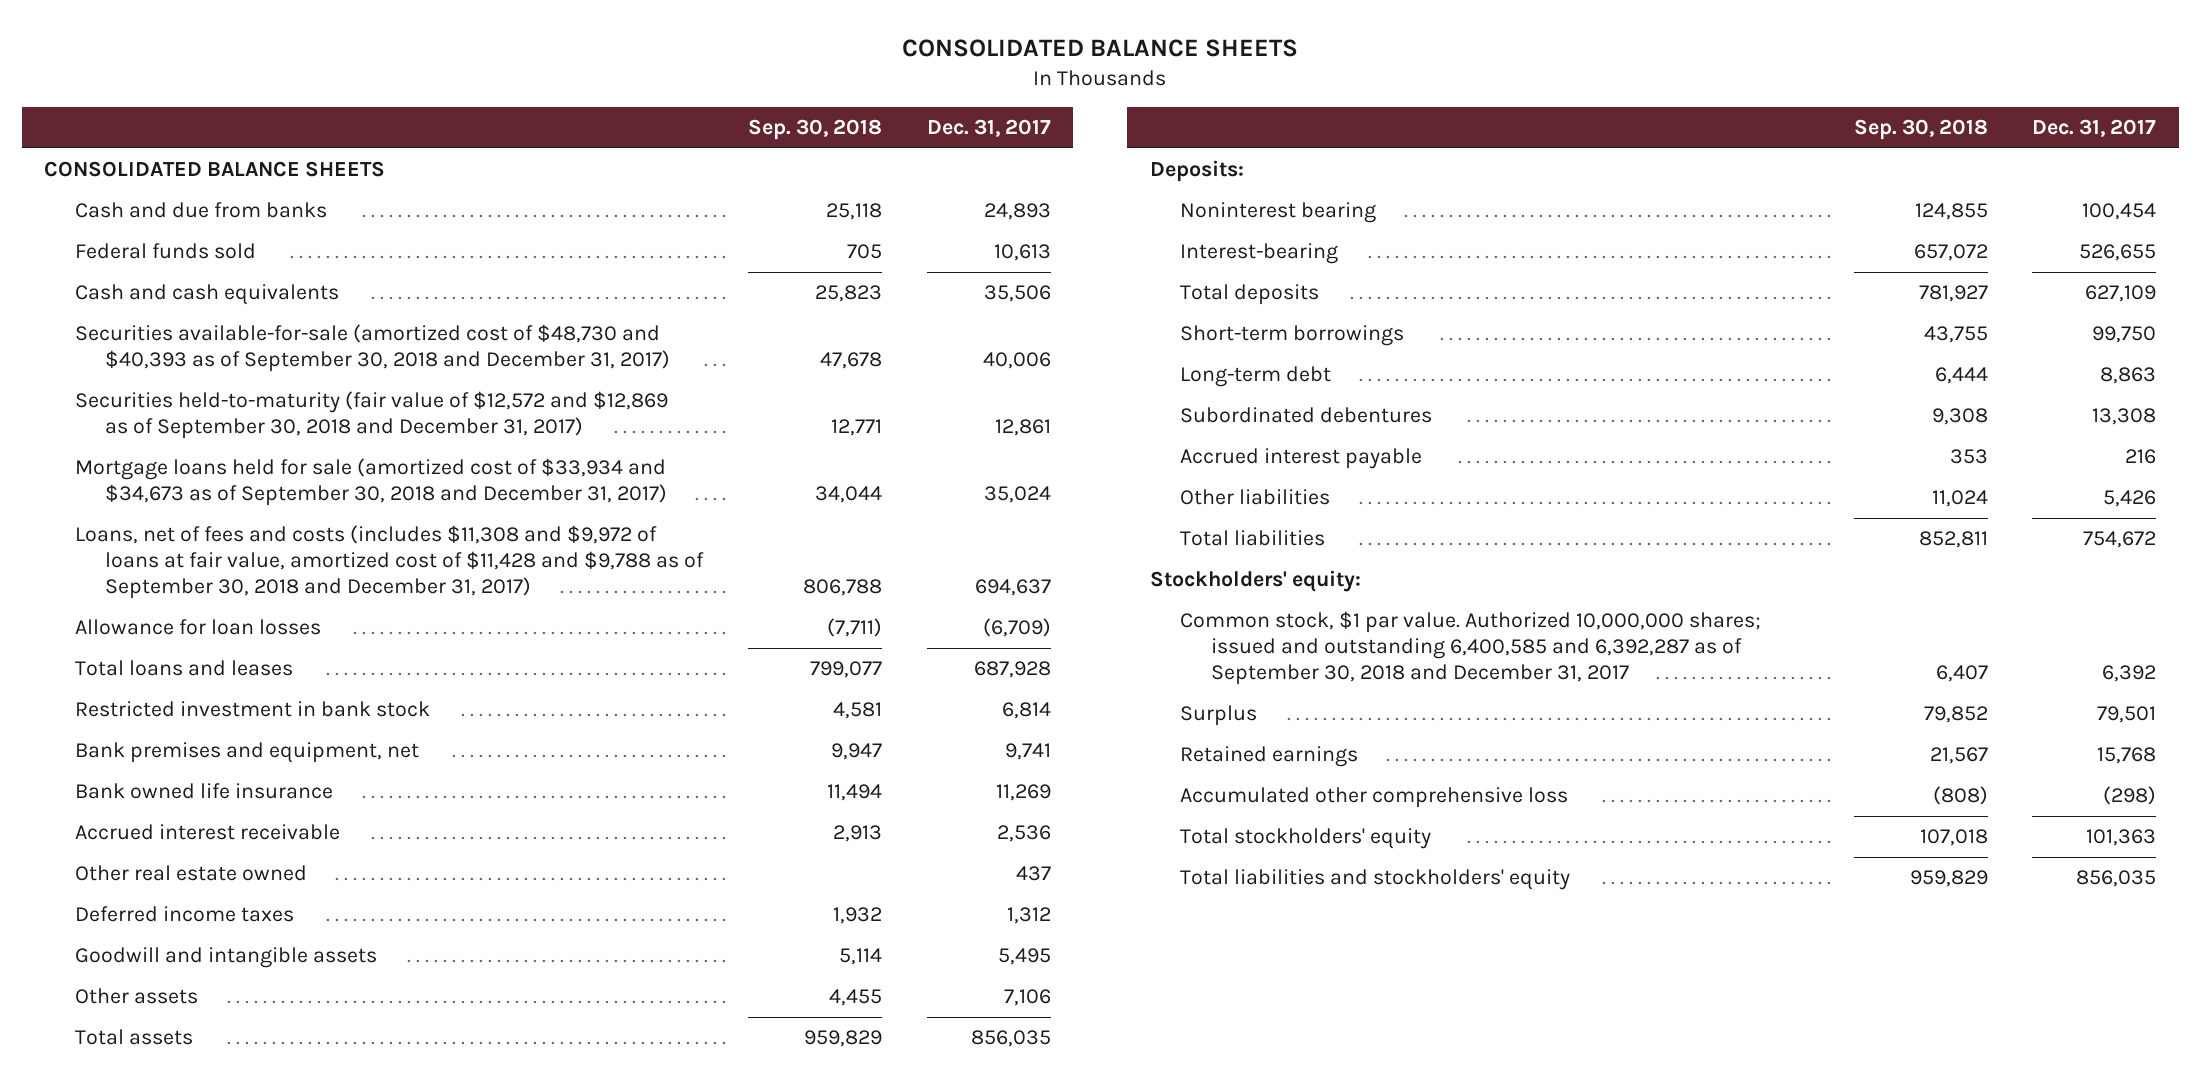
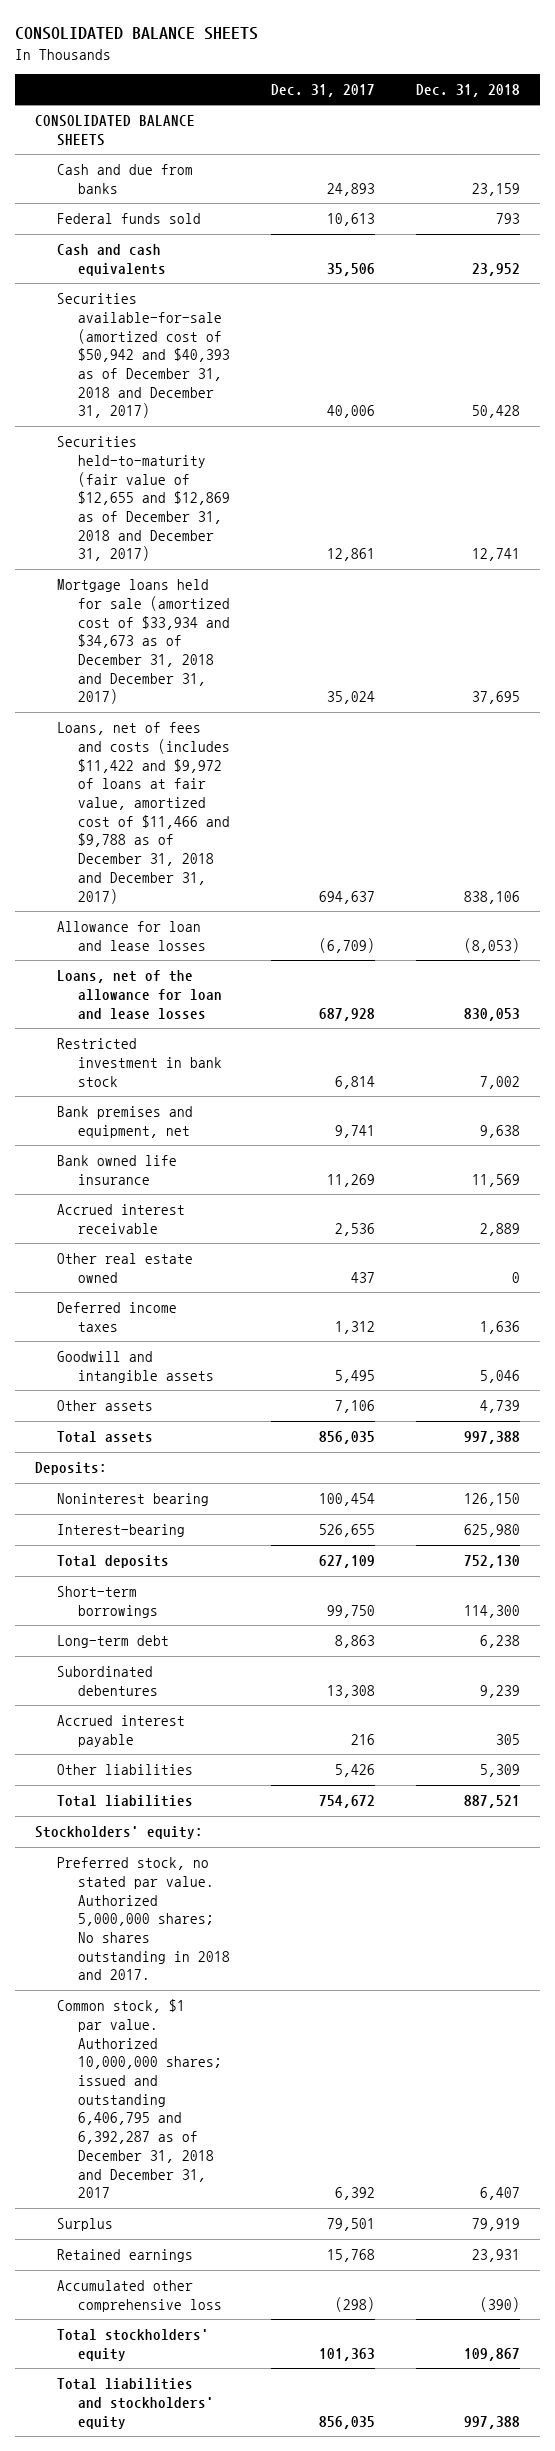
[748,118,883,140] Sep. 30, 2018 -> none
none -> [415,83,520,97] Dec. 31, 2018
[74,324,671,373] Securities available-for-sale (amortized cost of $48,730 and $40,393 as of September 30, 2018 and December 31, 2017) -> [56,293,231,419] Securities available-for-sale (amortized cost of $50,942 and $40,393 as of December 31, 2018 and December 31, 2017)
[74,391,668,440] Securities held-to-maturity (fair value of $12,572 and $12,869 as of September 30, 2018 and December 31, 2017) -> [56,436,231,562] Securities held-to-maturity (fair value of $12,655 and $12,869 as of December 31, 2018 and December 31, 2017)
[74,458,668,507] Mortgage loans held for sale (amortized cost of $33,934 and $34,673 as of September 30, 2018 and December 31, 2017) -> [56,579,231,705] Mortgage loans held for sale (amortized cost of $33,934 and $34,673 as of December 31, 2018 and December 31, 2017)
[74,525,705,599] Loans, net of fees and costs (includes $11,308 and $9,972 of loans at fair value, amortized cost of $11,428 and $9,788 as of September 30, 2018 and December 31, 2017) -> [56,722,231,904] Loans, net of fees and costs (includes $11,422 and $9,972 of loans at fair value, amortized cost of $11,466 and $9,788 as of December 31, 2018 and December 31, 2017)
[74,619,321,636] Allowance for loan losses -> [56,921,207,951] Allowance for loan and lease losses
[74,660,293,677] Total loans and leases -> [56,970,223,1019] Loans, net of the allowance for loan and lease losses
none -> [56,1857,231,1981] Preferred stock, no stated par value. Authorized 5,000,000 shares; No shares outstanding in 2018 and 2017.
[1180,611,1762,685] Common stock, $1 par value. Authorized 10,000,000 shares; issued and outstanding 6,400,585 and 6,392,287 as of September 30, 2018 and December 31, 2017 -> [56,1999,223,2199] Common stock, $1 par value. Authorized 10,000,000 shares; issued and outstanding 6,406,795 and 6,392,287 as of December 31, 2018 and December 31, 2017

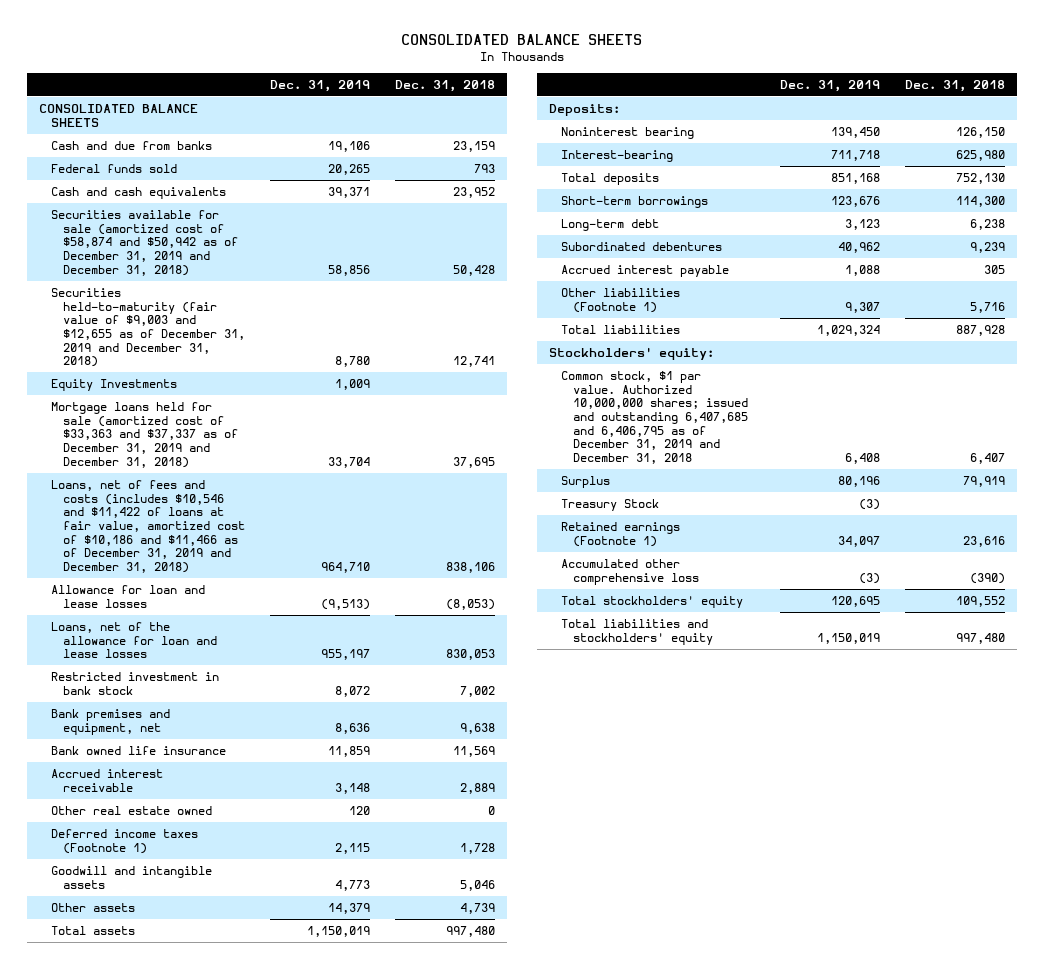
[271,83,376,97] Dec. 31, 2017 -> none
none -> [269,79,370,92] Dec. 31, 2019
[56,293,231,419] Securities available-for-sale (amortized cost of $50,942 and $40,393 as of December 31, 2018 and December 31, 2017) -> [51,209,239,276] Securities available for sale (amortized cost of $58,874 and $50,942 as of December 31, 2019 and December 31, 2018)
[56,436,231,562] Securities held-to-maturity (fair value of $12,655 and $12,869 as of December 31, 2018 and December 31, 2017) -> [51,287,246,368] Securities held-to-maturity (fair value of $9,003 and $12,655 as of December 31, 2019 and December 31, 2018)
none -> [51,378,178,391] Equity Investments
[56,579,231,705] Mortgage loans held for sale (amortized cost of $33,934 and $34,673 as of December 31, 2018 and December 31, 2017) -> [51,401,239,468] Mortgage loans held for sale (amortized cost of $33,363 and $37,337 as of December 31, 2019 and December 31, 2018)
[56,722,231,904] Loans, net of fees and costs (includes $11,422 and $9,972 of loans at fair value, amortized cost of $11,466 and $9,788 as of December 31, 2018 and December 31, 2017) -> [51,479,246,574] Loans, net of fees and costs (includes $10,546 and $11,422 of loans at fair value, amortized cost of $10,186 and $11,466 as of December 31, 2019 and December 31, 2018)
[56,1302,177,1332] Deferred income taxes -> [51,828,199,854] Deferred income taxes (Footnote 1)
[479,1320,520,1334] 1,636 -> [459,842,495,854] 1,728
[463,1431,520,1445] 997,388 -> [445,925,495,937] 997,480
[56,1764,193,1776] Other liabilities -> [561,287,681,313] Other liabilities (Footnote 1)
[479,1764,520,1778] 5,309 -> [969,301,1005,313] 5,716
[463,1795,520,1809] 887,521 -> [955,324,1005,336] 887,928
[56,1857,231,1981] Preferred stock, no stated par value. Authorized 5,000,000 shares; No shares outstanding in 2018 and 2017. -> none
[56,1999,223,2199] Common stock, $1 par value. Authorized 10,000,000 shares; issued and outstanding 6,406,795 and 6,392,287 as of December 31, 2018 and December 31, 2017 -> [561,370,749,465] Common stock, $1 par value. Authorized 10,000,000 shares; issued and outstanding 6,407,685 and 6,406,795 as of December 31, 2019 and December 31, 2018
none -> [561,498,660,511] Treasury Stock
[56,2249,193,2263] Retained earnings -> [561,521,681,547] Retained earnings (Footnote 1)
[471,2249,520,2263] 23,931 -> [962,535,1005,547] 23,616
[463,2347,520,2361] 109,867 -> [955,595,1005,607] 109,552
[463,2415,520,2429] 997,388 -> [955,632,1005,644] 997,480

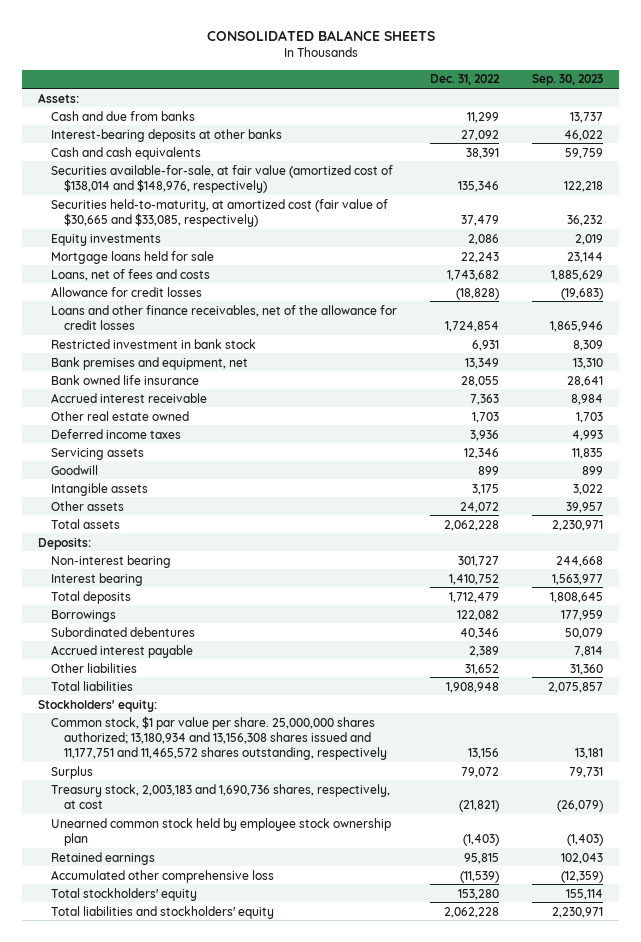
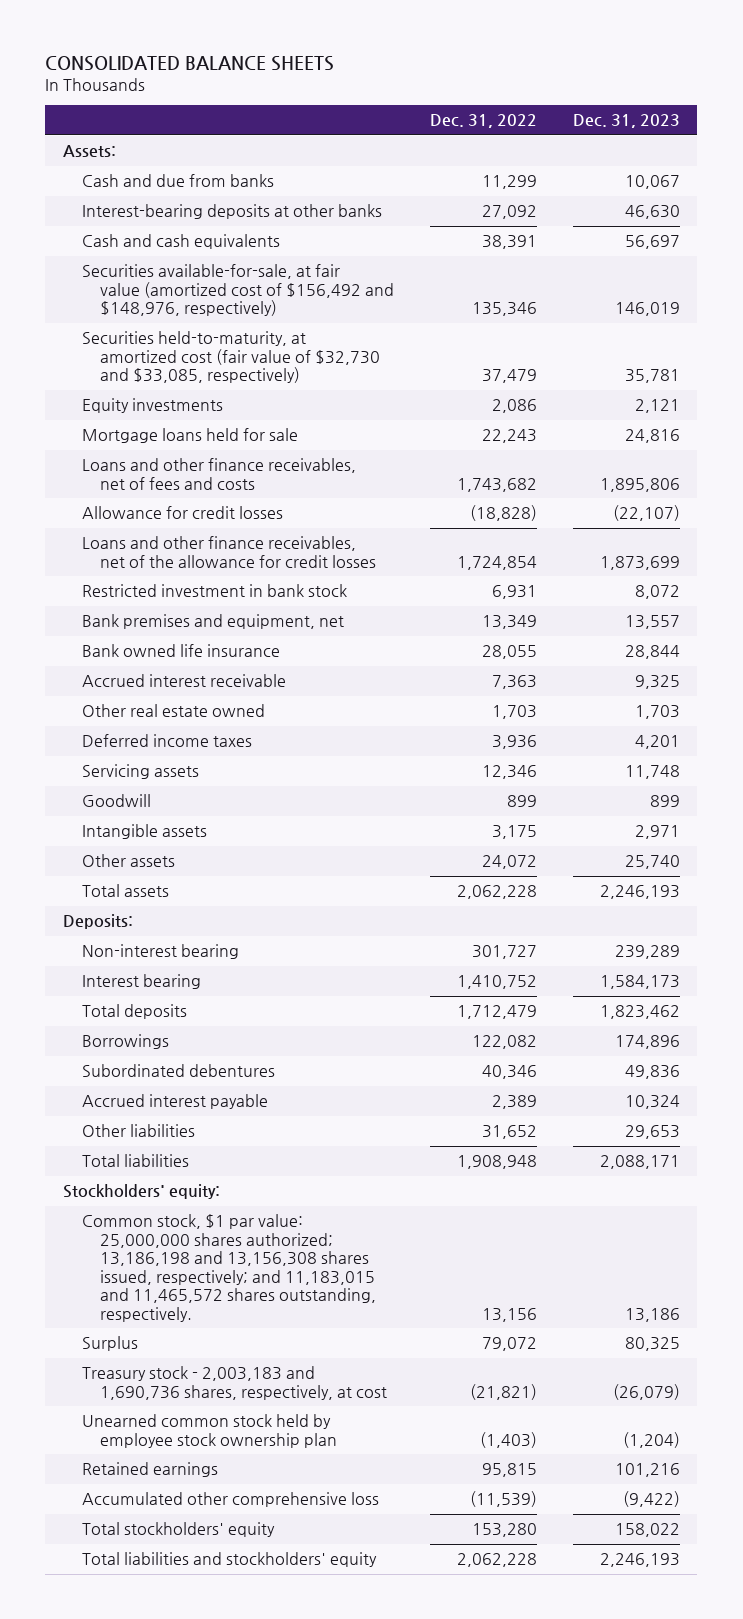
[531,74,603,87] Sep. 30, 2023 -> none
none -> [572,114,680,129] Dec. 31, 2023
[51,164,394,193] Securities available-for-sale, at fair value (amortized cost of $138,014 and $148,976, respectively) -> [81,264,395,317] Securities available-for-sale, at fair value (amortized cost of $156,492 and $148,976, respectively)
[51,198,389,227] Securities held-to-maturity, at amortized cost (fair value of $30,665 and $33,085, respectively) -> [81,331,381,384] Securities held-to-maturity, at amortized cost (fair value of $32,730 and $33,085, respectively)
[51,268,211,281] Loans, net of fees and costs -> [81,458,356,490] Loans and other finance receivables, net of fees and costs
[51,715,388,761] Common stock, $1 par value per share. 25,000,000 shares authorized; 13,180,934 and 13,156,308 shares issued and 11,177,751 and 11,465,572 shares outstanding, respectively -> [81,1214,377,1323] Common stock, $1 par value: 25,000,000 shares authorized; 13,186,198 and 13,156,308 shares issued, respectively; and 11,183,015 and 11,465,572 shares outstanding, respectively.
[51,783,391,809] Treasury stock, 2,003,183 and 1,690,736 shares, respectively, at cost -> [81,1366,388,1400] Treasury stock - 2,003,183 and 1,690,736 shares, respectively, at cost

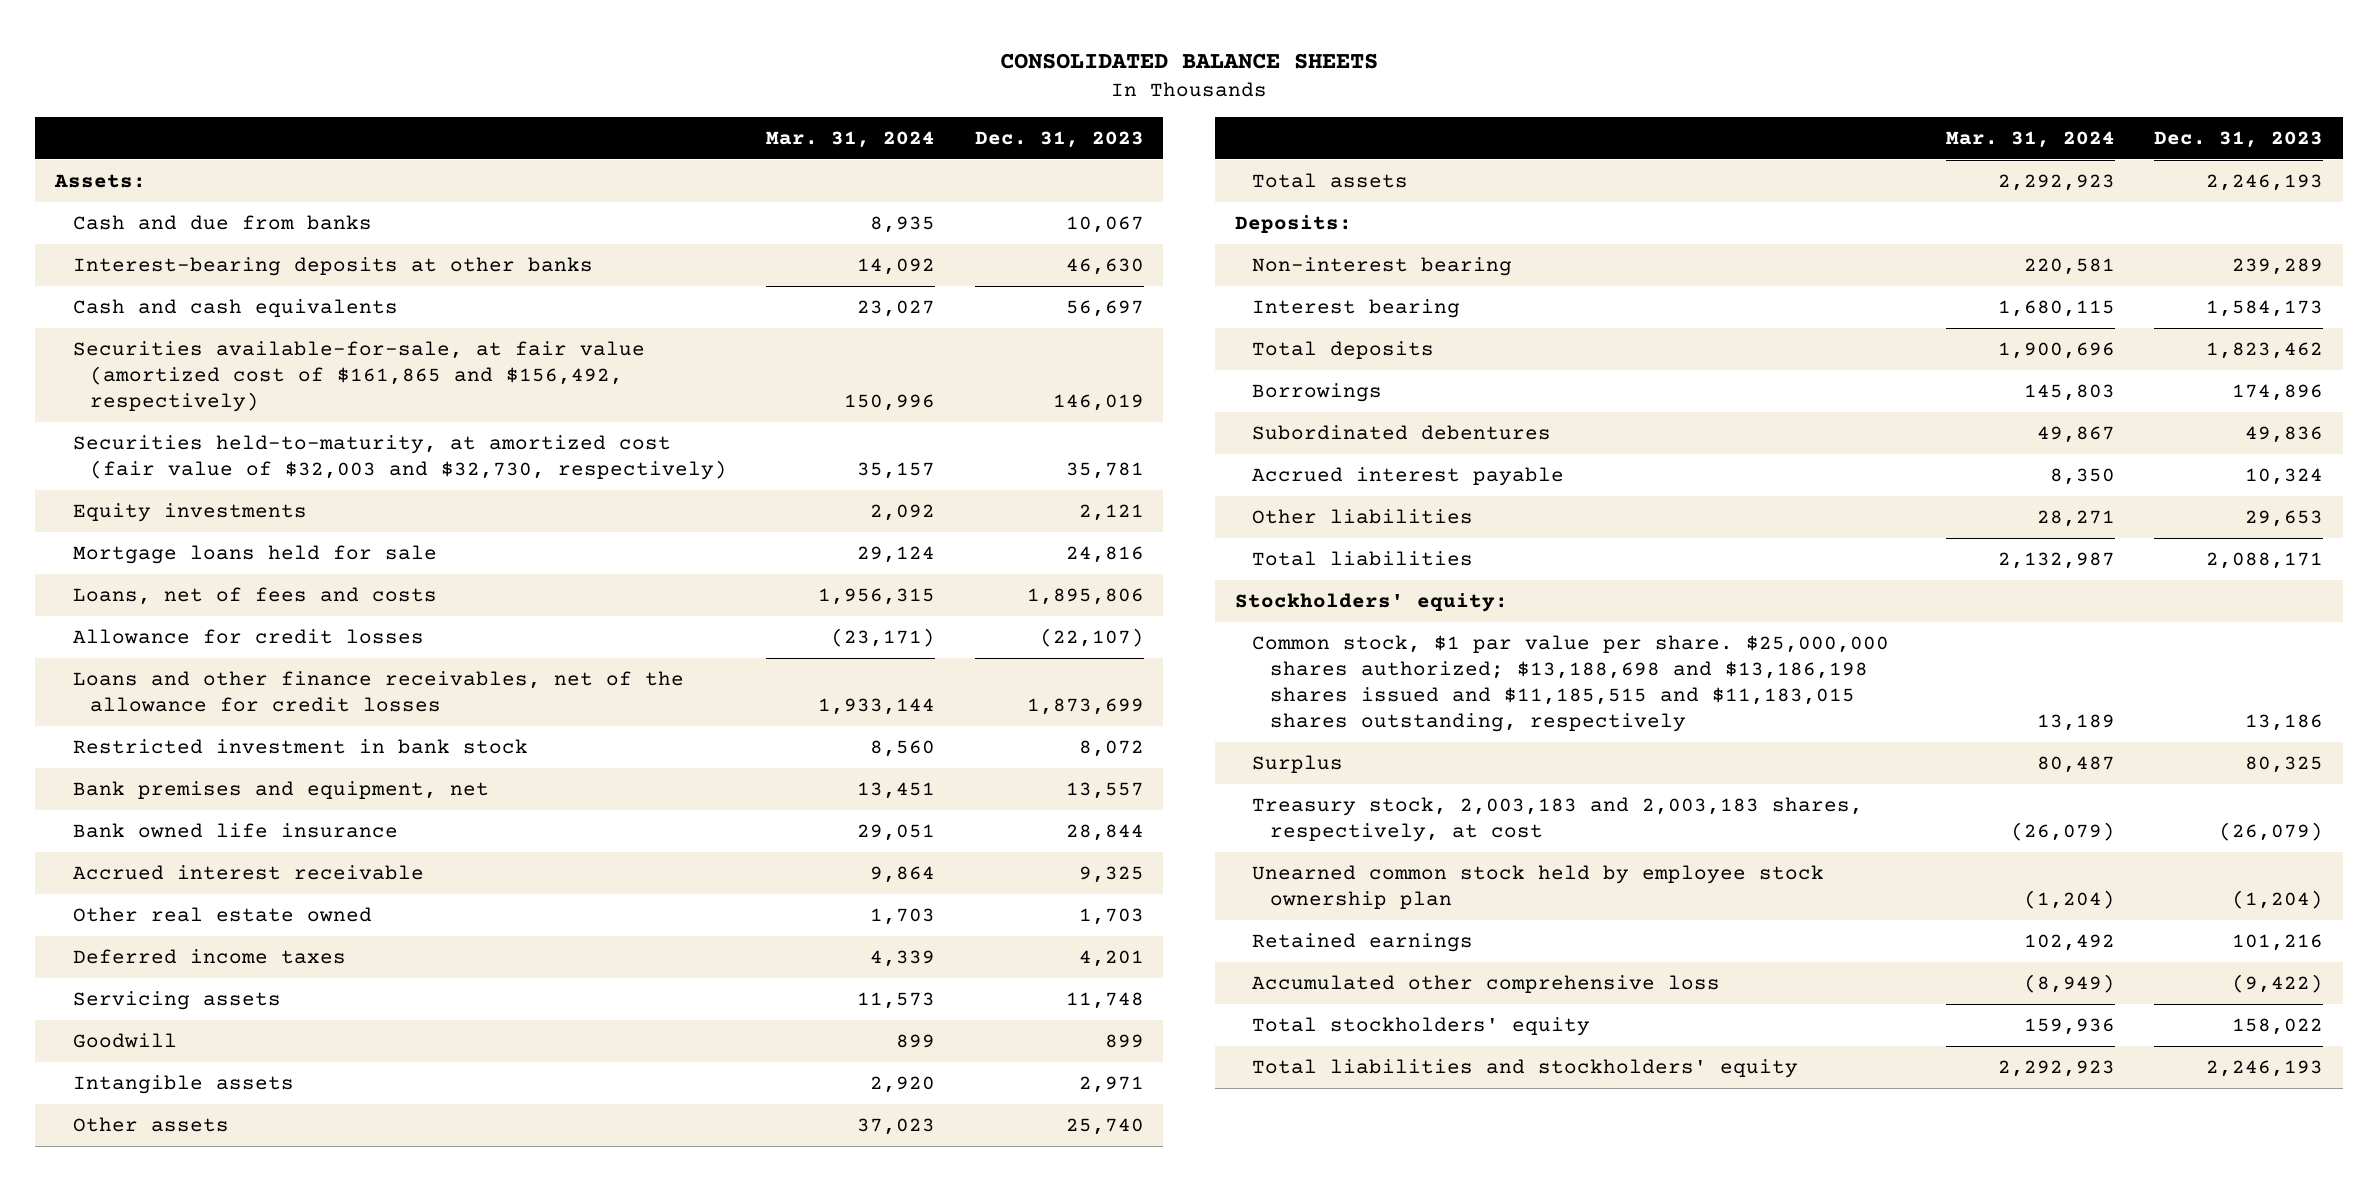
[429,114,537,129] Dec. 31, 2022 -> none
none -> [766,130,936,148] Mar. 31, 2024
[81,264,395,317] Securities available-for-sale, at fair value (amortized cost of $156,492 and $148,976, respectively) -> [72,341,645,412] Securities available-for-sale, at fair value (amortized cost of $161,865 and $156,492, respectively)
[81,331,381,384] Securities held-to-maturity, at amortized cost (fair value of $32,730 and $33,085, respectively) -> [72,435,728,481] Securities held-to-maturity, at amortized cost (fair value of $32,003 and $32,730, respectively)
[81,458,356,490] Loans and other finance receivables, net of fees and costs -> [72,587,437,606] Loans, net of fees and costs
[81,1214,377,1323] Common stock, $1 par value: 25,000,000 shares authorized; 13,186,198 and 13,156,308 shares issued, respectively; and 11,183,015 and 11,465,572 shares outstanding, respectively. -> [1252,635,1890,732] Common stock, $1 par value per share. $25,000,000 shares authorized; $13,188,698 and $13,186,198 shares issued and $11,185,515 and $11,183,015 shares outstanding, respectively
[81,1366,388,1400] Treasury stock - 2,003,183 and 1,690,736 shares, respectively, at cost -> [1252,797,1864,843] Treasury stock, 2,003,183 and 2,003,183 shares, respectively, at cost

